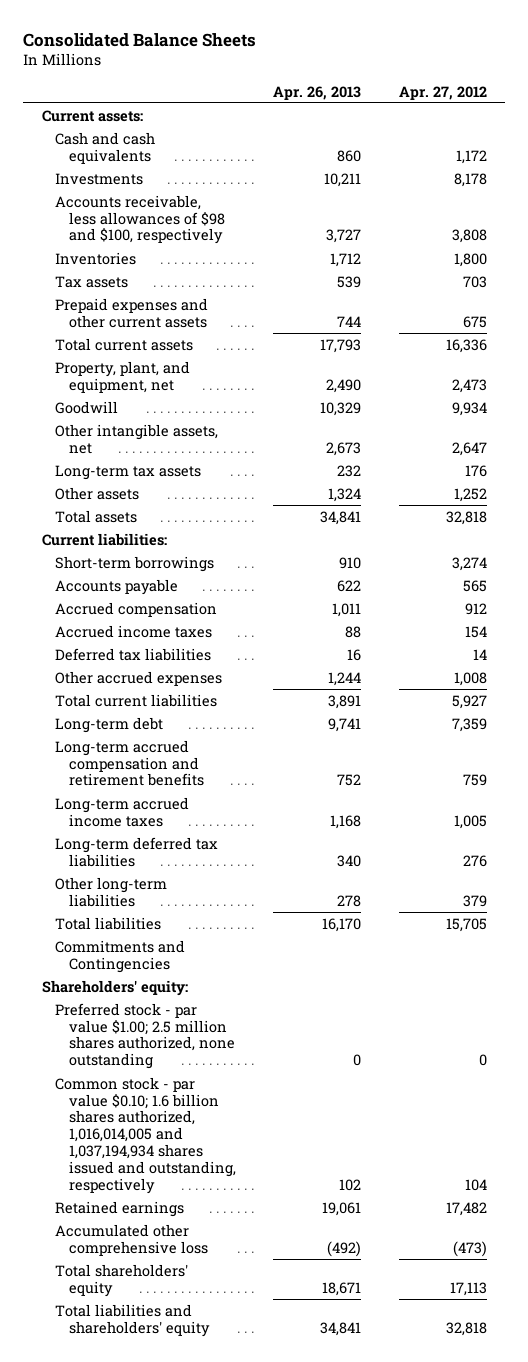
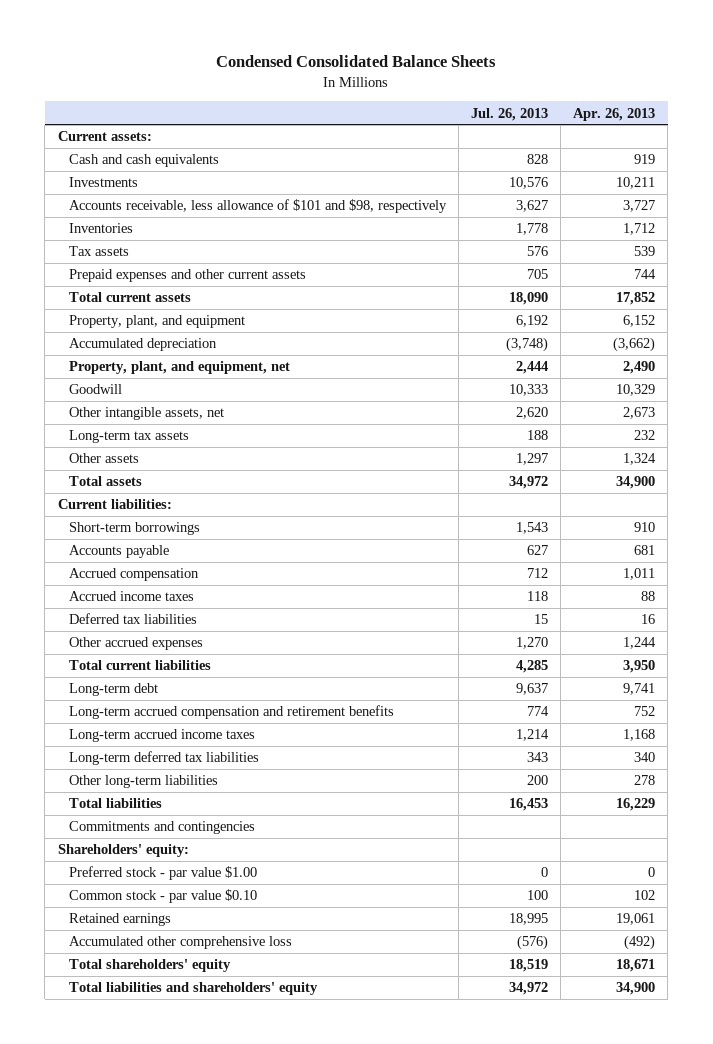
[22,32,256,47] Consolidated Balance Sheets -> [216,55,497,68] Condensed Consolidated Balance Sheets
[398,85,487,100] Apr. 27, 2012 -> none
none -> [471,107,549,121] Jul. 26, 2013
[337,149,362,162] 860 -> [634,154,656,165] 919
[55,194,225,245] Accounts receivable, less allowances of $98 and $100, respectively -> [68,199,447,214] Accounts receivable, less allowance of $101 and $98, respectively
[320,338,362,353] 17,793 -> [616,292,656,306] 17,852
none -> [68,315,245,329] Property, plant, and equipment
none -> [68,338,217,352] Accumulated depreciation
[320,510,362,525] 34,841 -> [616,476,656,490] 34,900
[337,579,362,592] 622 -> [634,545,656,556] 681
[328,694,362,709] 3,891 -> [623,660,656,674] 3,950
[322,917,362,932] 16,170 -> [616,798,656,812] 16,229
[55,939,186,973] Commitments and Contingencies -> [68,821,255,835] Commitments and contingencies
[55,1002,235,1070] Preferred stock - par value $1.00; 2.5 million shares authorized, none outstanding -> [68,866,257,881] Preferred stock - par value $1.00
[55,1076,236,1194] Common stock - par value $0.10; 1.6 billion shares authorized, 1,016,014,005 and 1,037,194,934 shares issued and outstanding, respectively -> [68,889,257,904] Common stock - par value $0.10
[320,1321,362,1336] 34,841 -> [616,982,656,996] 34,900

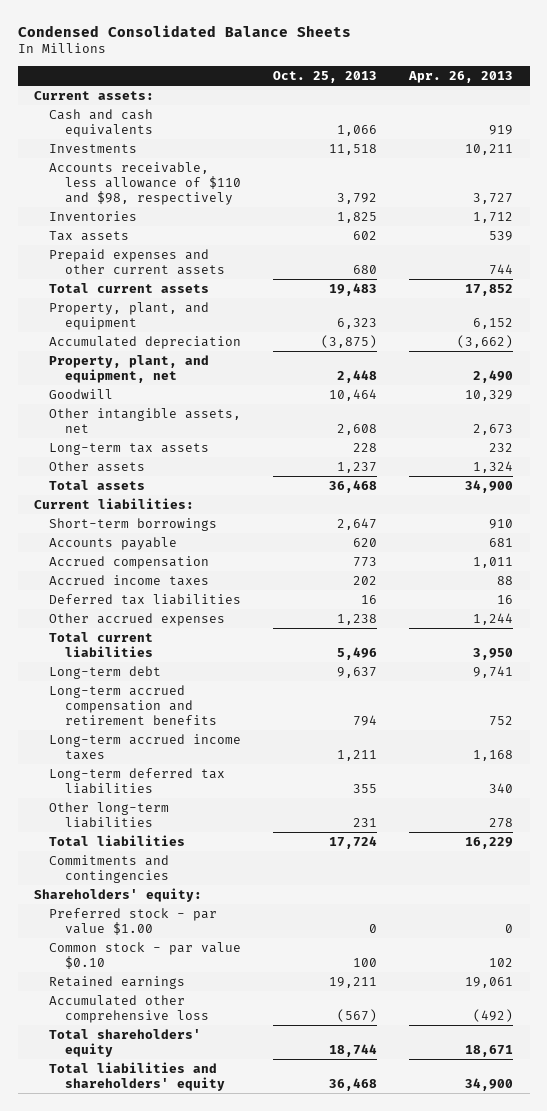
[471,107,549,121] Jul. 26, 2013 -> none
none -> [273,70,378,83] Oct. 25, 2013
[68,199,447,214] Accounts receivable, less allowance of $101 and $98, respectively -> [49,162,241,205] Accounts receivable, less allowance of $110 and $98, respectively

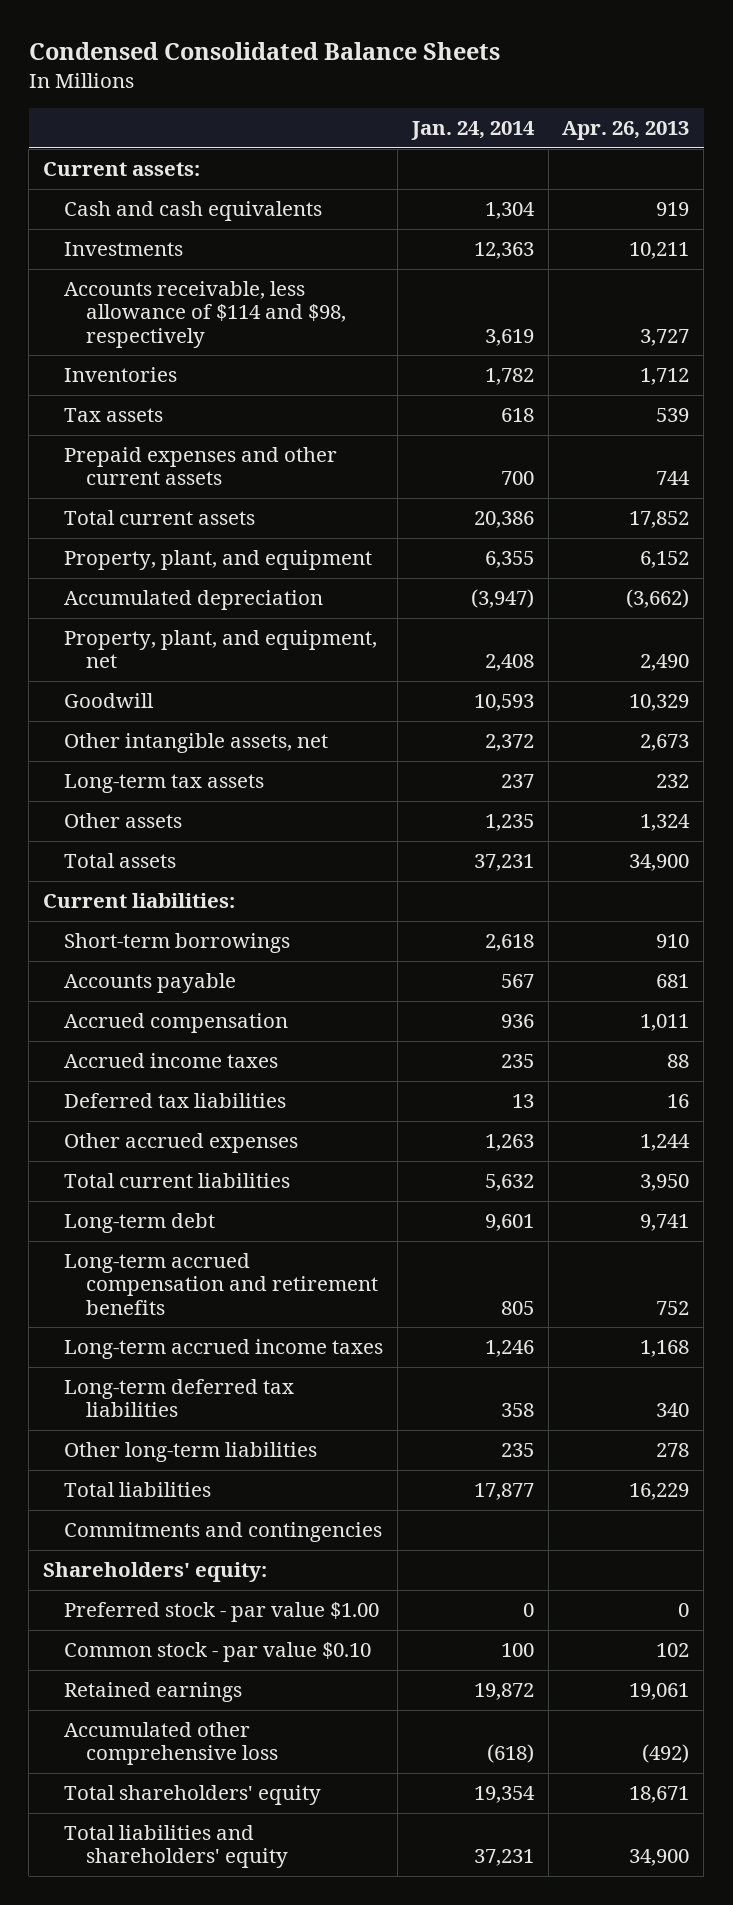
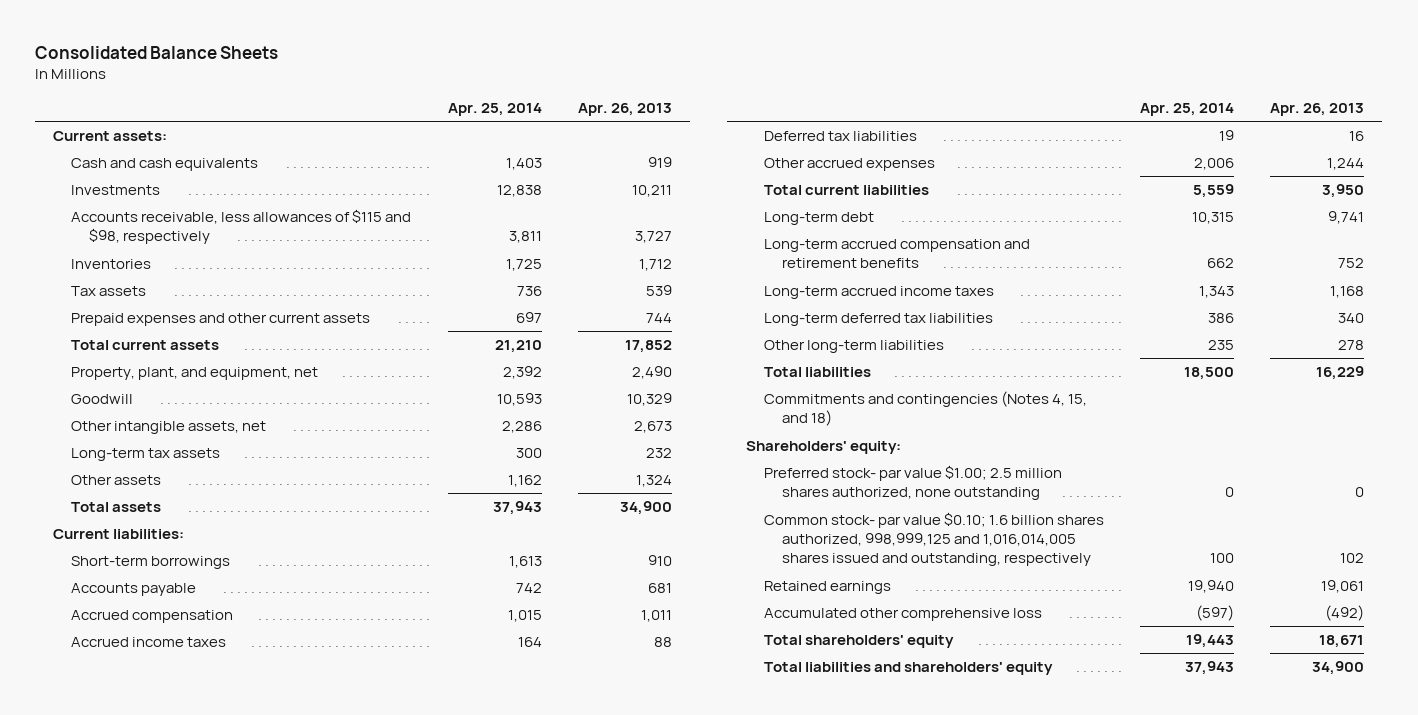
[28,42,500,61] Condensed Consolidated Balance Sheets -> [35,45,279,59] Consolidated Balance Sheets
[410,121,535,141] Jan. 24, 2014 -> none
none -> [447,102,542,116] Apr. 25, 2014
[64,281,346,348] Accounts receivable, less allowance of $114 and $98, respectively -> [71,209,412,245] Accounts receivable, less allowances of $115 and $98, respectively
[64,550,373,571] Property, plant, and equipment -> none
[64,590,324,611] Accumulated depreciation -> none
[64,1522,383,1543] Commitments and contingencies -> [763,391,1087,427] Commitments and contingencies (Notes 4, 15, and 18)
[64,1602,380,1623] Preferred stock - par value $1.00 -> [763,465,1062,501] Preferred stock- par value $1.00; 2.5 million shares authorized, none outstanding
[64,1642,372,1663] Common stock - par value $0.10 -> [763,512,1104,567] Common stock- par value $0.10; 1.6 billion shares authorized, 998,999,125 and 1,016,014,005 shares issued and outstanding, respectively

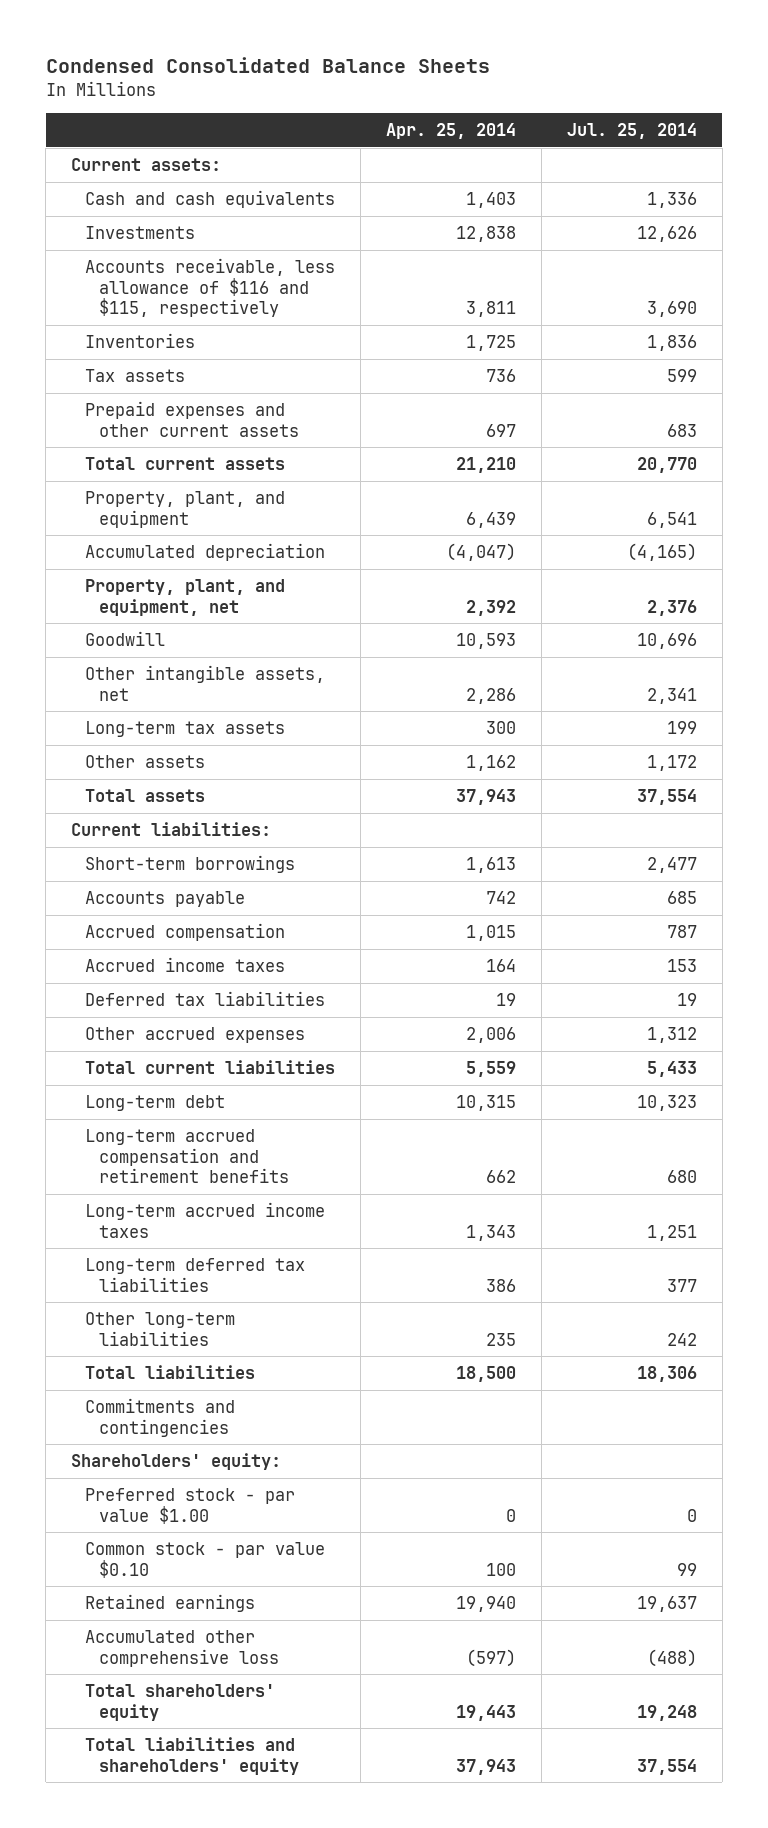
[35,45,279,59] Consolidated Balance Sheets -> [45,56,490,73] Condensed Consolidated Balance Sheets
[577,102,672,116] Apr. 26, 2013 -> none
none -> [567,123,698,140] Jul. 25, 2014
[71,209,412,245] Accounts receivable, less allowances of $115 and $98, respectively -> [85,258,336,318] Accounts receivable, less allowance of $116 and $115, respectively
none -> [85,491,286,528] Property, plant, and equipment
none -> [85,543,326,562] Accumulated depreciation
[763,391,1087,427] Commitments and contingencies (Notes 4, 15, and 18) -> [85,1398,236,1437] Commitments and contingencies
[763,465,1062,501] Preferred stock- par value $1.00; 2.5 million shares authorized, none outstanding -> [85,1488,296,1524] Preferred stock - par value $1.00
[763,512,1104,567] Common stock- par value $0.10; 1.6 billion shares authorized, 998,999,125 and 1,016,014,005 shares issued and outstanding, respectively -> [85,1542,326,1578] Common stock - par value $0.10

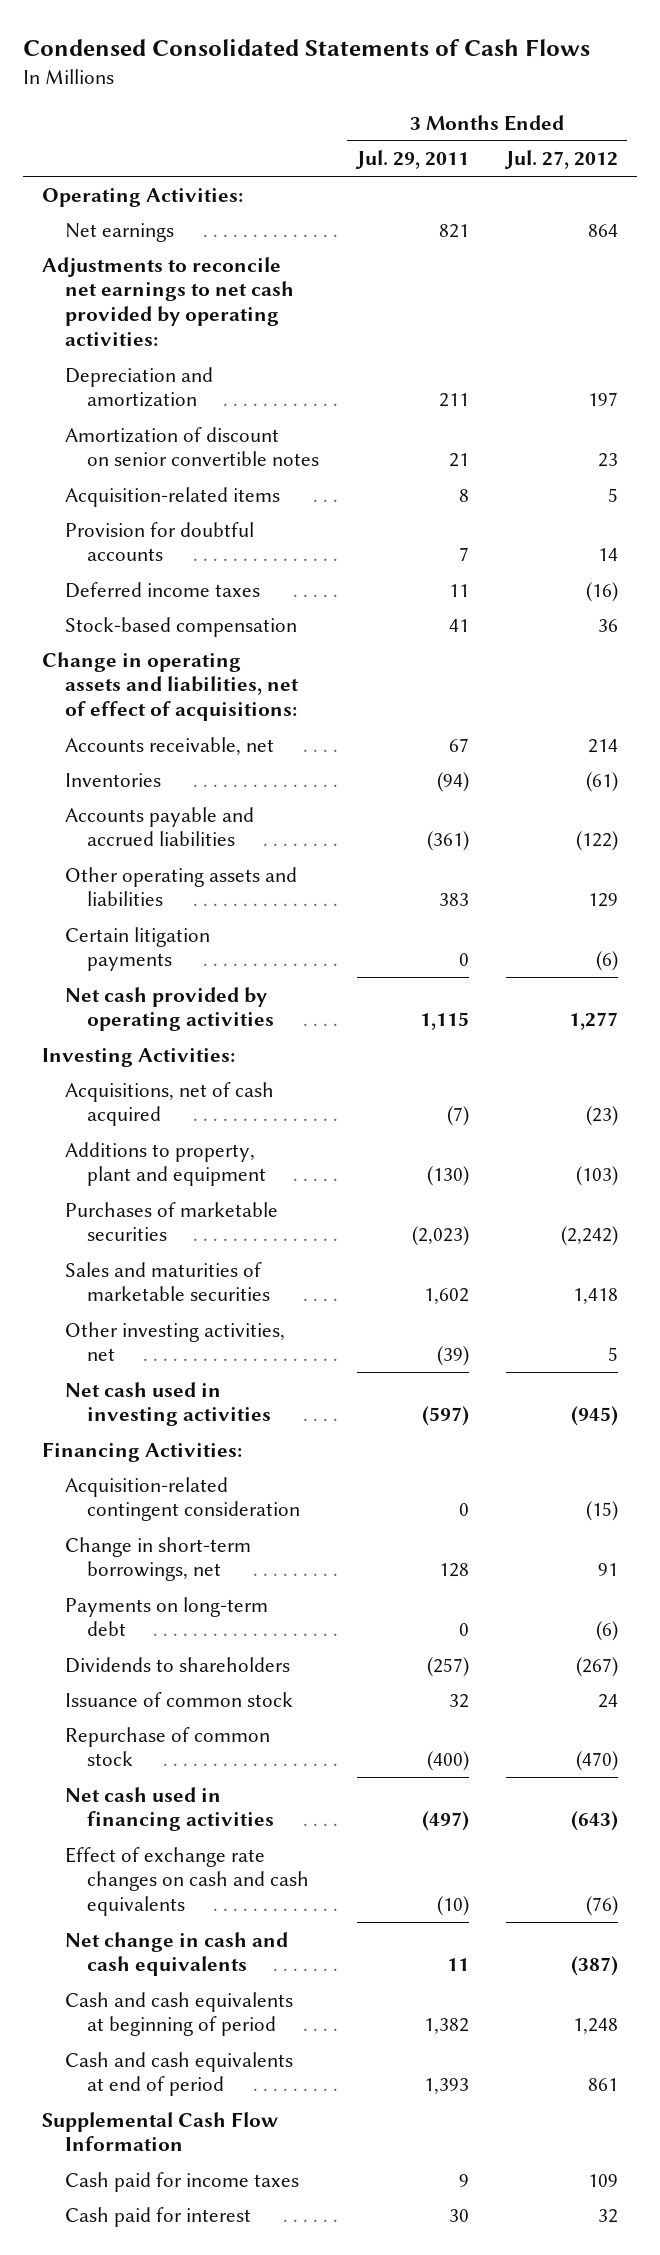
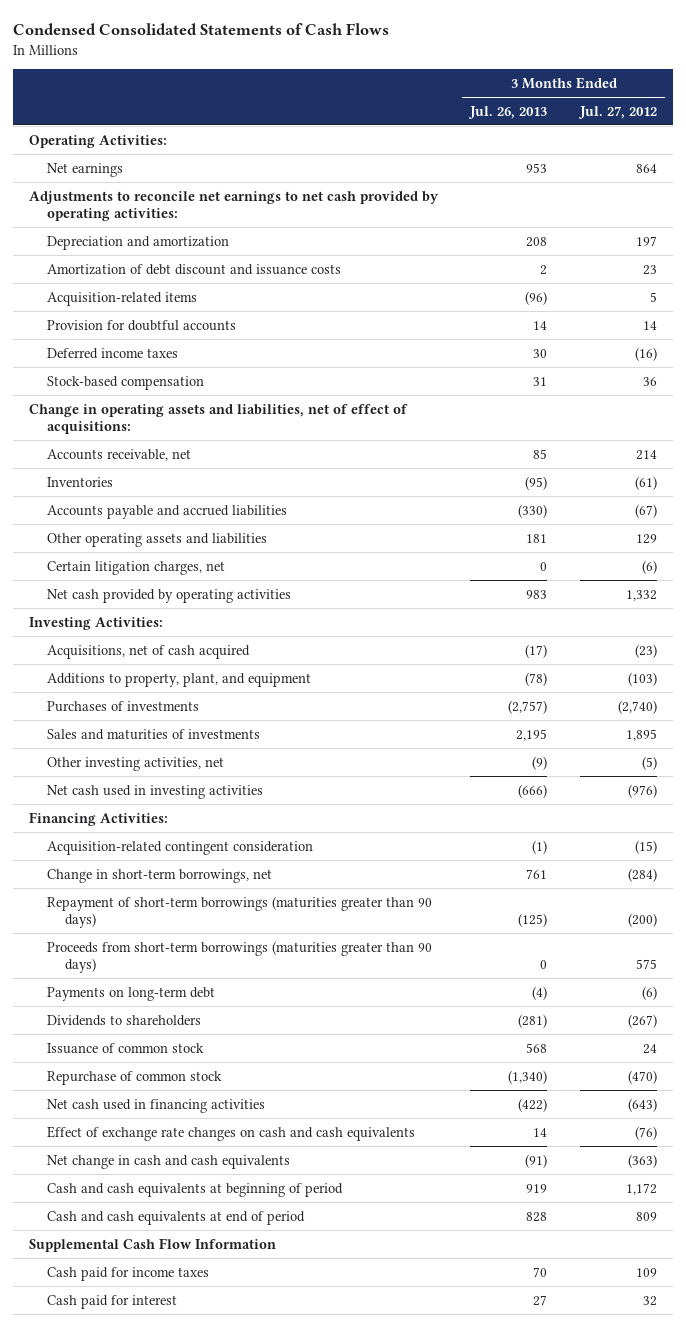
[354,150,469,170] Jul. 29, 2011 -> none
none -> [468,105,548,119] Jul. 26, 2013
[64,426,320,467] Amortization of discount on senior convertible notes -> [47,263,342,275] Amortization of debt discount and issuance costs
[575,831,618,852] (122) -> [634,503,657,518] (67)
[64,926,210,972] Certain litigation payments -> none
none -> [47,560,226,575] Certain litigation charges, net
[568,1012,618,1031] 1,277 -> [625,589,657,601] 1,332
[64,1141,267,1187] Additions to property, plant and equipment -> [47,672,312,687] Additions to property, plant, and equipment
[64,1201,278,1242] Purchases of marketable securities -> [47,700,200,712] Purchases of investments
[560,1226,618,1247] (2,242) -> [617,699,657,714] (2,740)
[64,1261,271,1302] Sales and maturities of marketable securities -> [47,728,261,740] Sales and maturities of investments
[572,1288,618,1305] 1,418 -> [625,728,657,741] 1,895
[607,1347,618,1362] 5 -> [641,755,657,770] (5)
[570,1406,618,1427] (945) -> [627,783,657,798] (976)
[597,1563,618,1577] 91 -> [627,867,657,882] (284)
none -> [47,895,433,929] Repayment of short-term borrowings (maturities greater than 90 days)
none -> [47,940,433,974] Proceeds from short-term borrowings (maturities greater than 90 days)
[570,1956,618,1977] (387) -> [627,1153,657,1168] (363)
[572,2018,618,2035] 1,248 -> [625,1182,657,1195] 1,172
[587,2078,618,2092] 861 -> [635,1211,657,1221] 809

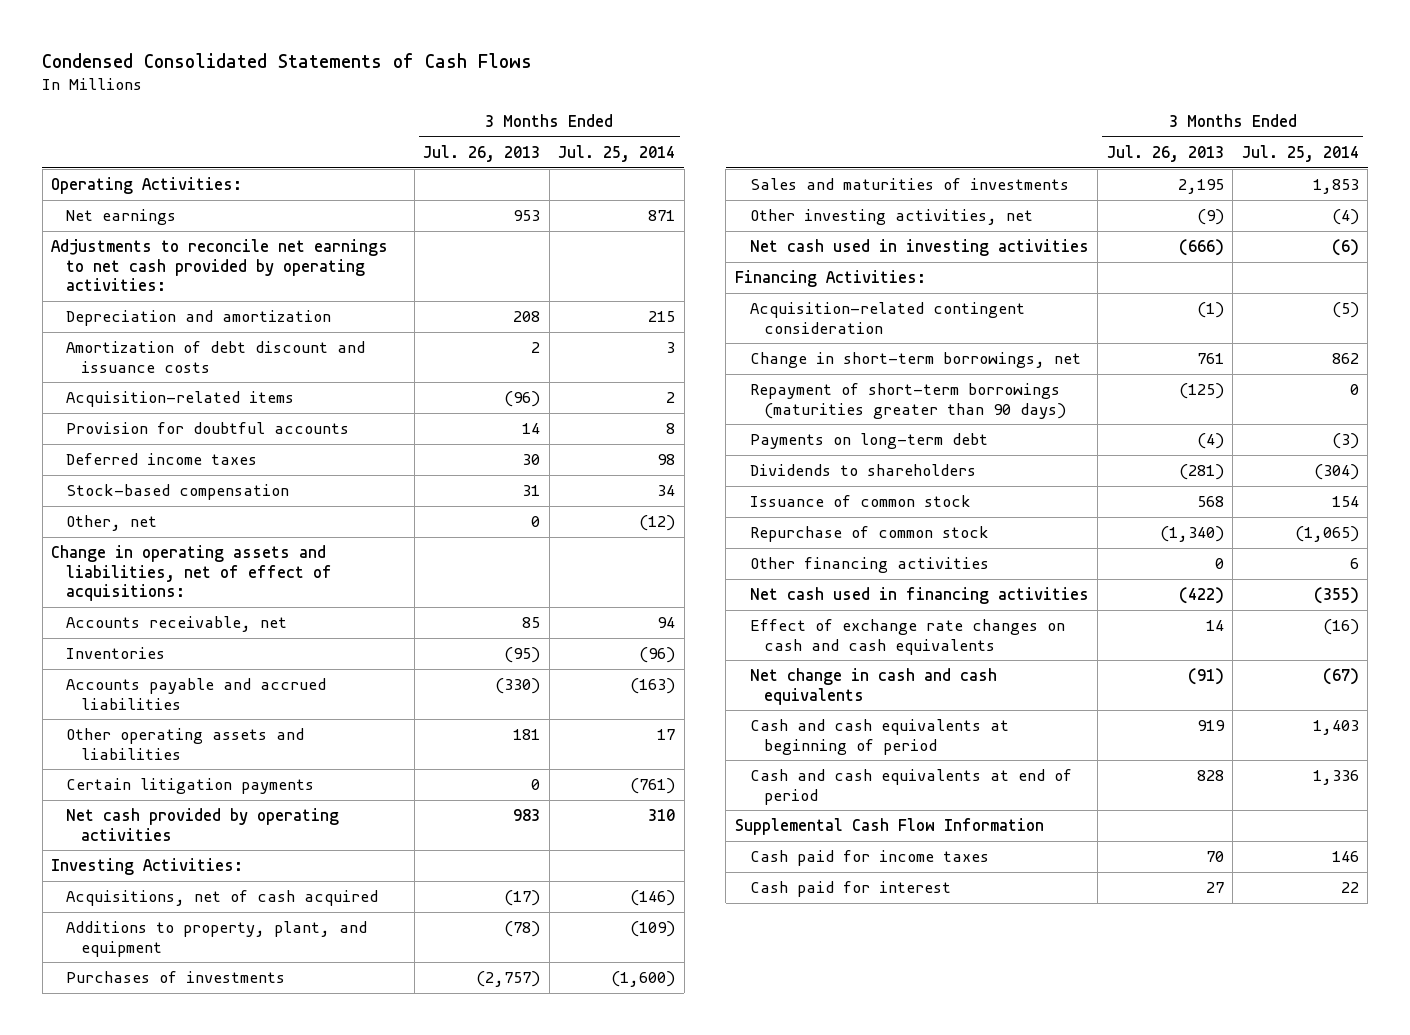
[577,105,657,119] Jul. 27, 2012 -> none
none -> [558,144,676,162] Jul. 25, 2014
none -> [66,515,158,532] Other, net
[47,560,226,575] Certain litigation charges, net -> none
none -> [66,778,315,795] Certain litigation payments
[47,940,433,974] Proceeds from short-term borrowings (maturities greater than 90 days) -> none
none -> [749,557,989,574] Other financing activities

